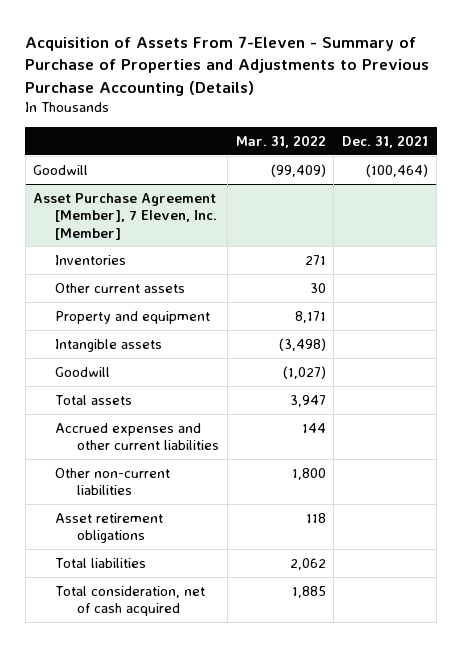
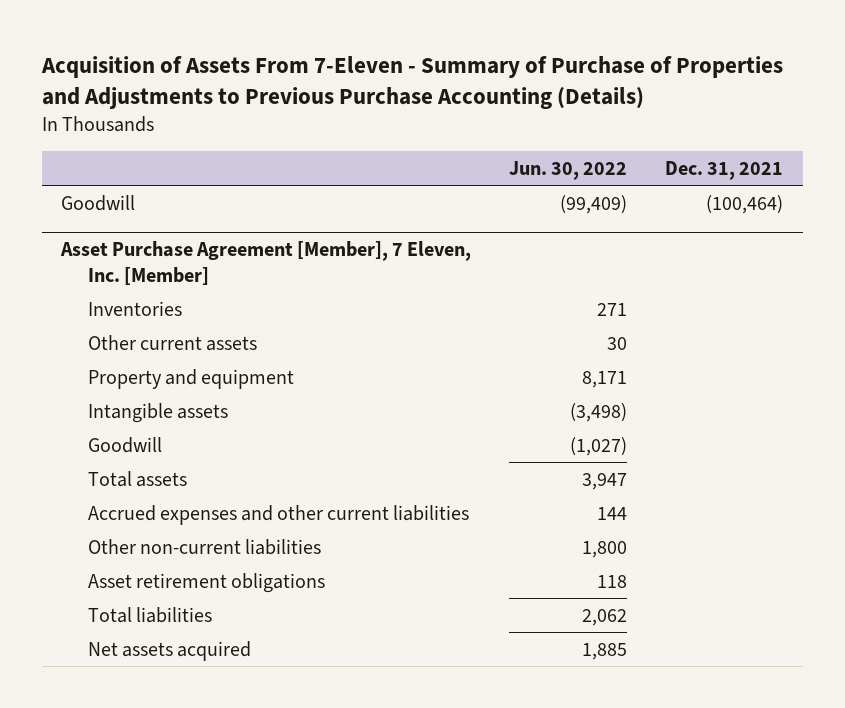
[235,134,326,148] Mar. 31, 2022 -> none
none -> [509,160,628,180] Jun. 30, 2022
[55,585,206,617] Total consideration, net of cash acquired -> [88,640,252,661] Net assets acquired

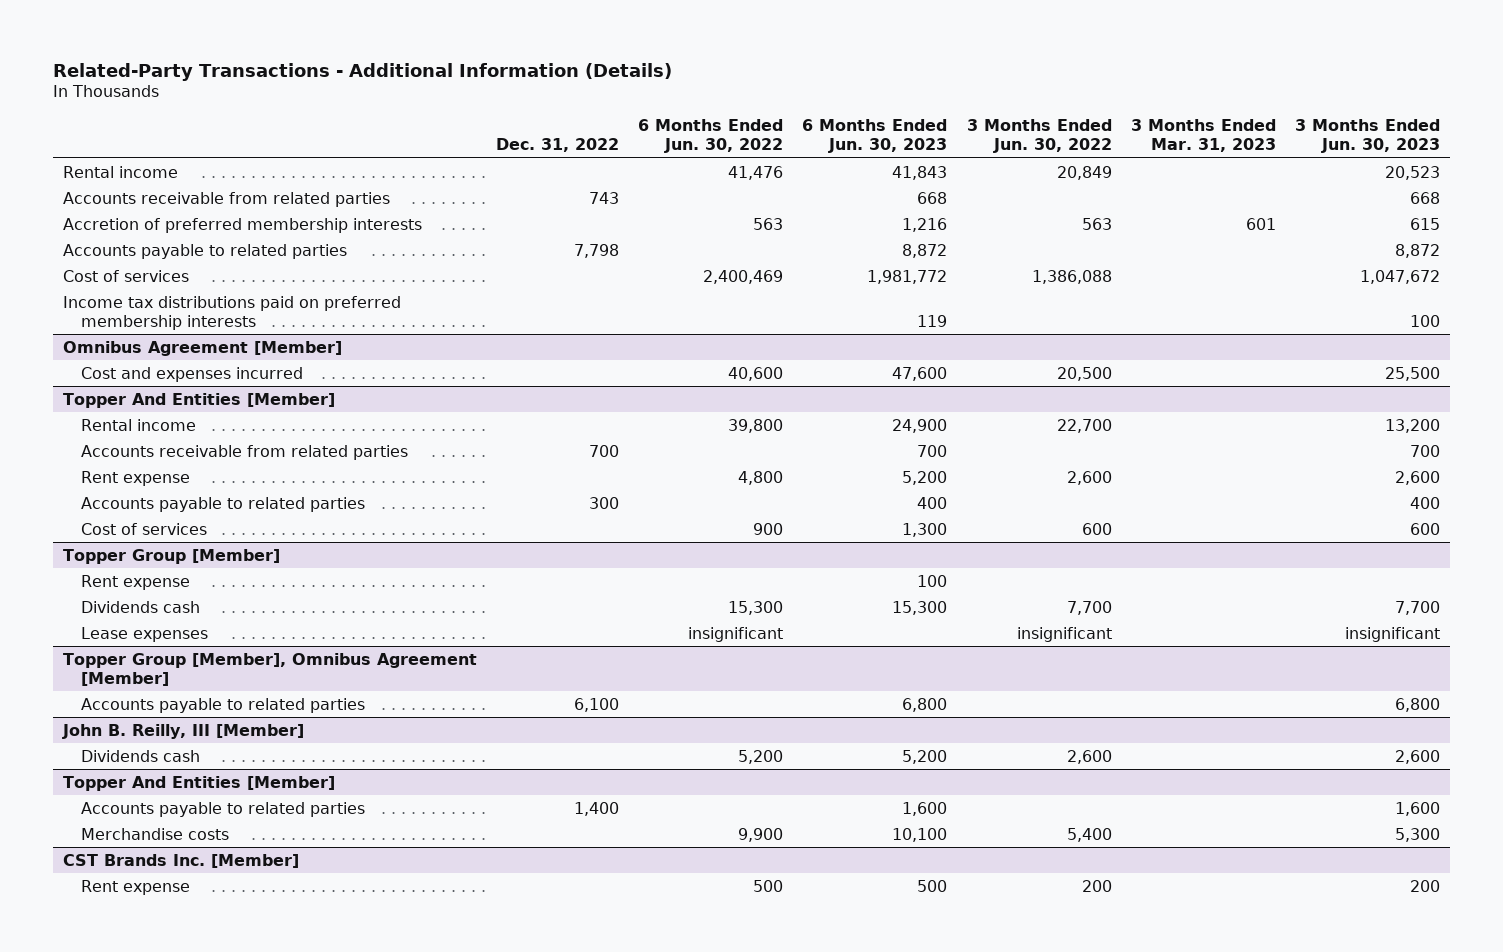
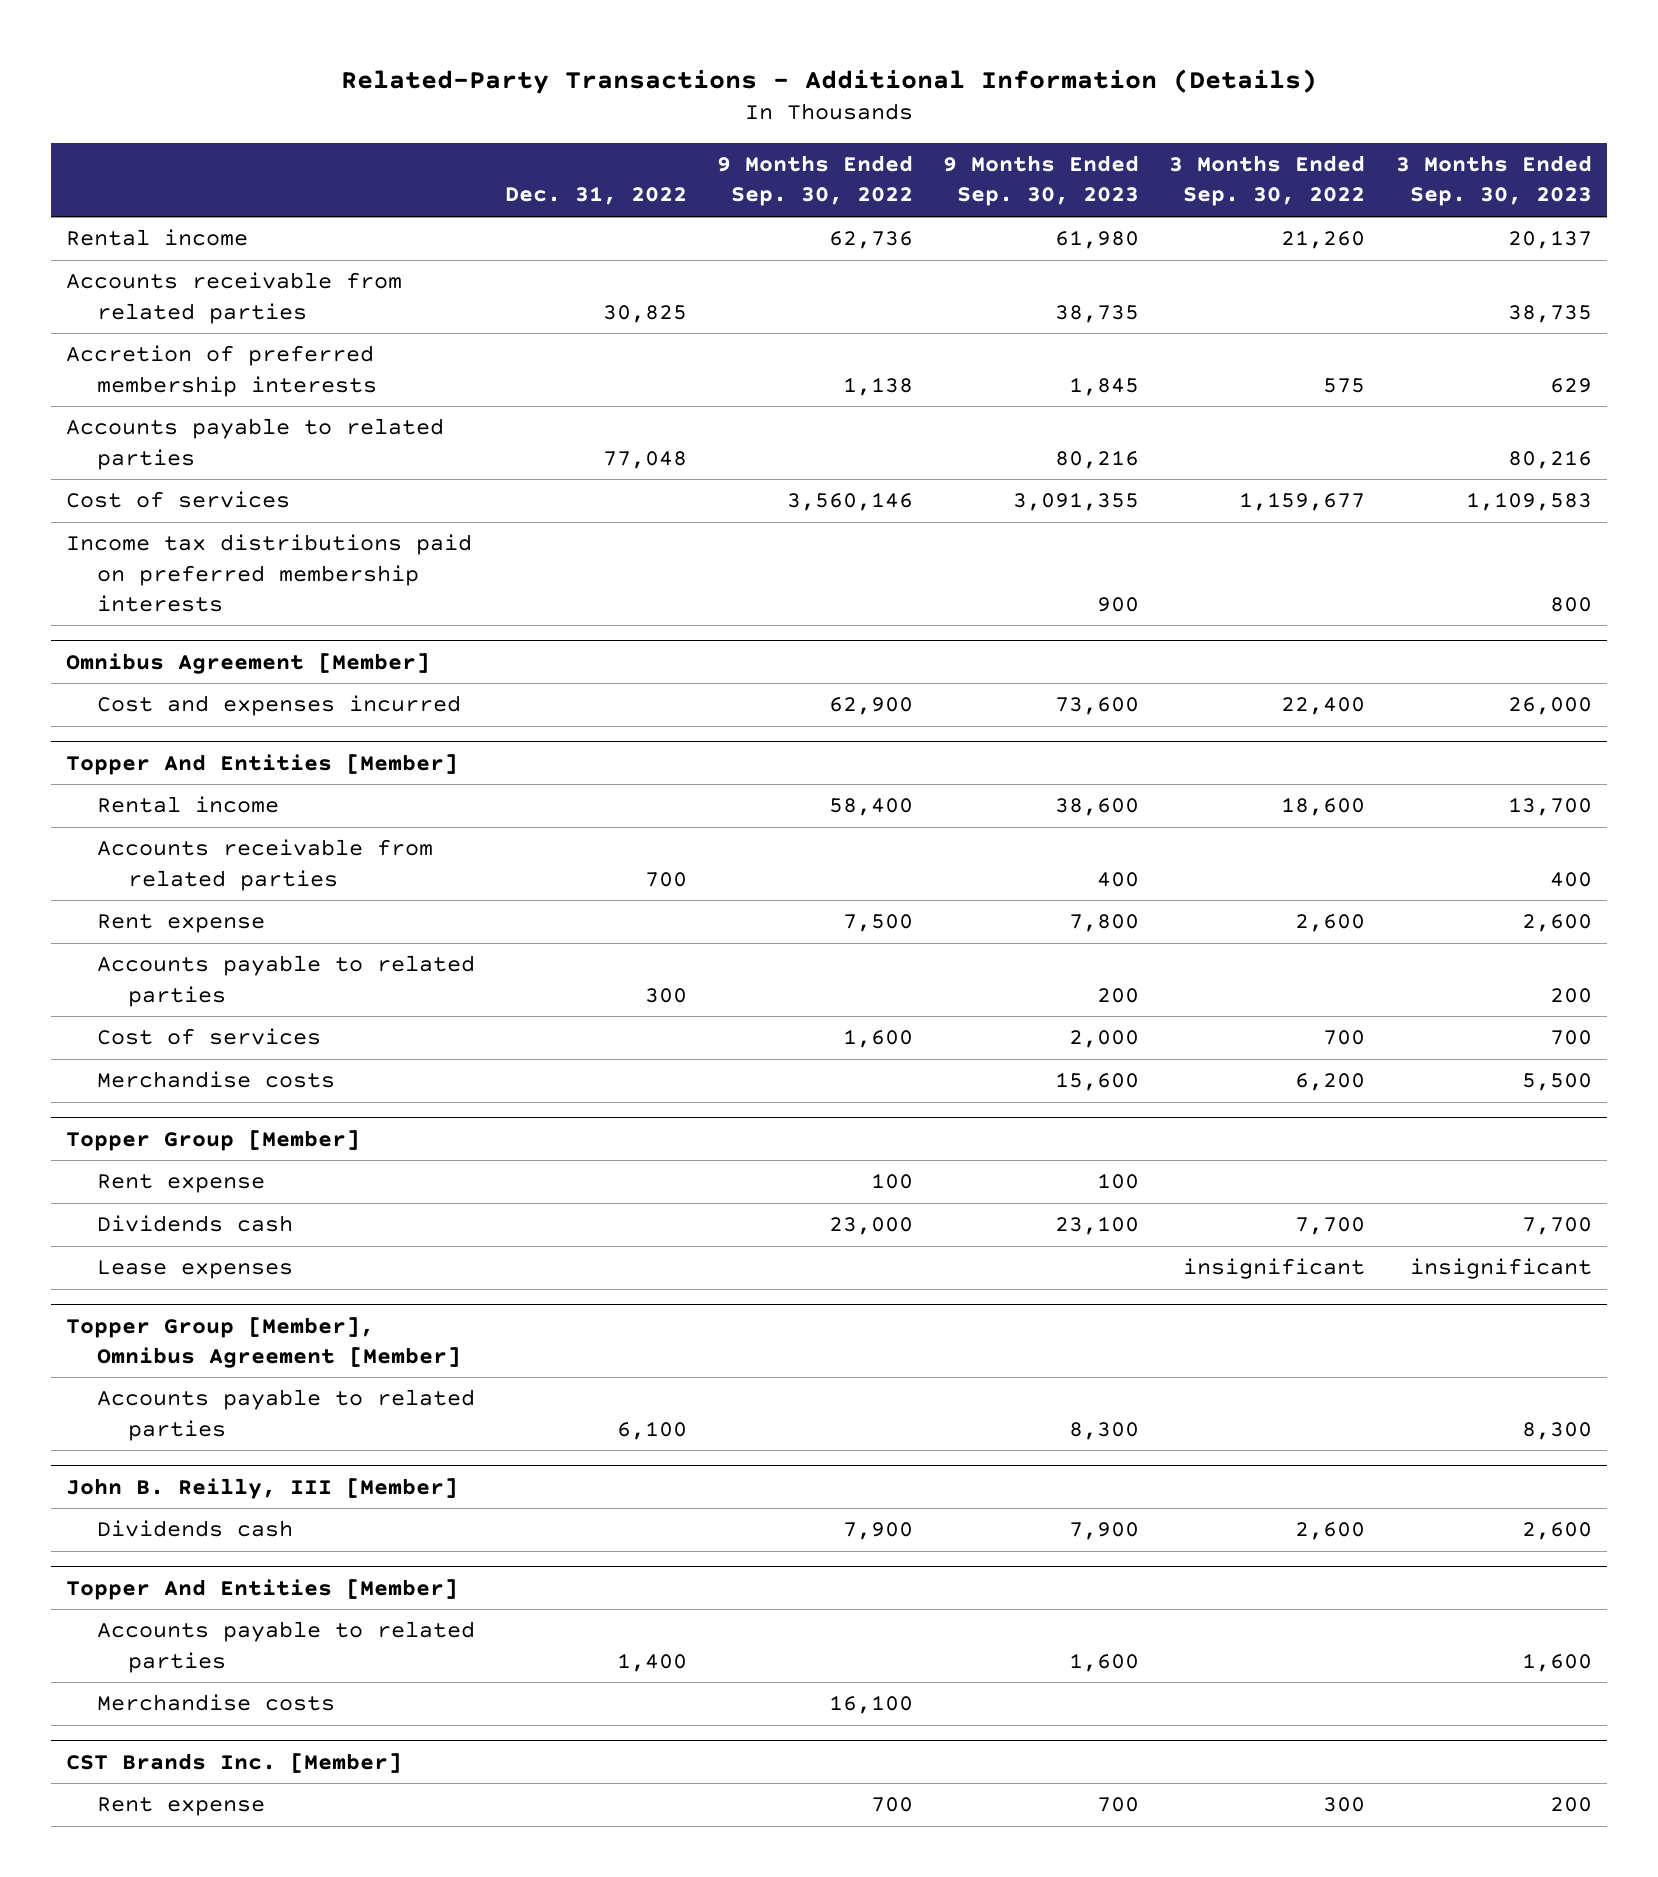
[638,119,784,154] 6 Months Ended Jun. 30, 2022 -> none
[802,119,948,154] 6 Months Ended Jun. 30, 2023 -> none
[966,119,1112,154] 3 Months Ended Jun. 30, 2022 -> none
[1130,119,1276,153] 3 Months Ended Mar. 31, 2023 -> none
[1295,119,1441,154] 3 Months Ended Jun. 30, 2023 -> none
none -> [717,155,914,207] 9 Months Ended Sep. 30, 2022
none -> [943,155,1140,207] 9 Months Ended Sep. 30, 2023
none -> [1169,155,1366,207] 3 Months Ended Sep. 30, 2022
none -> [1395,155,1592,207] 3 Months Ended Sep. 30, 2023
[588,191,619,204] 743 -> [602,304,687,323] 30,825
[573,243,619,258] 7,798 -> [602,450,687,469] 77,048
none -> [96,1071,335,1089] Merchandise costs

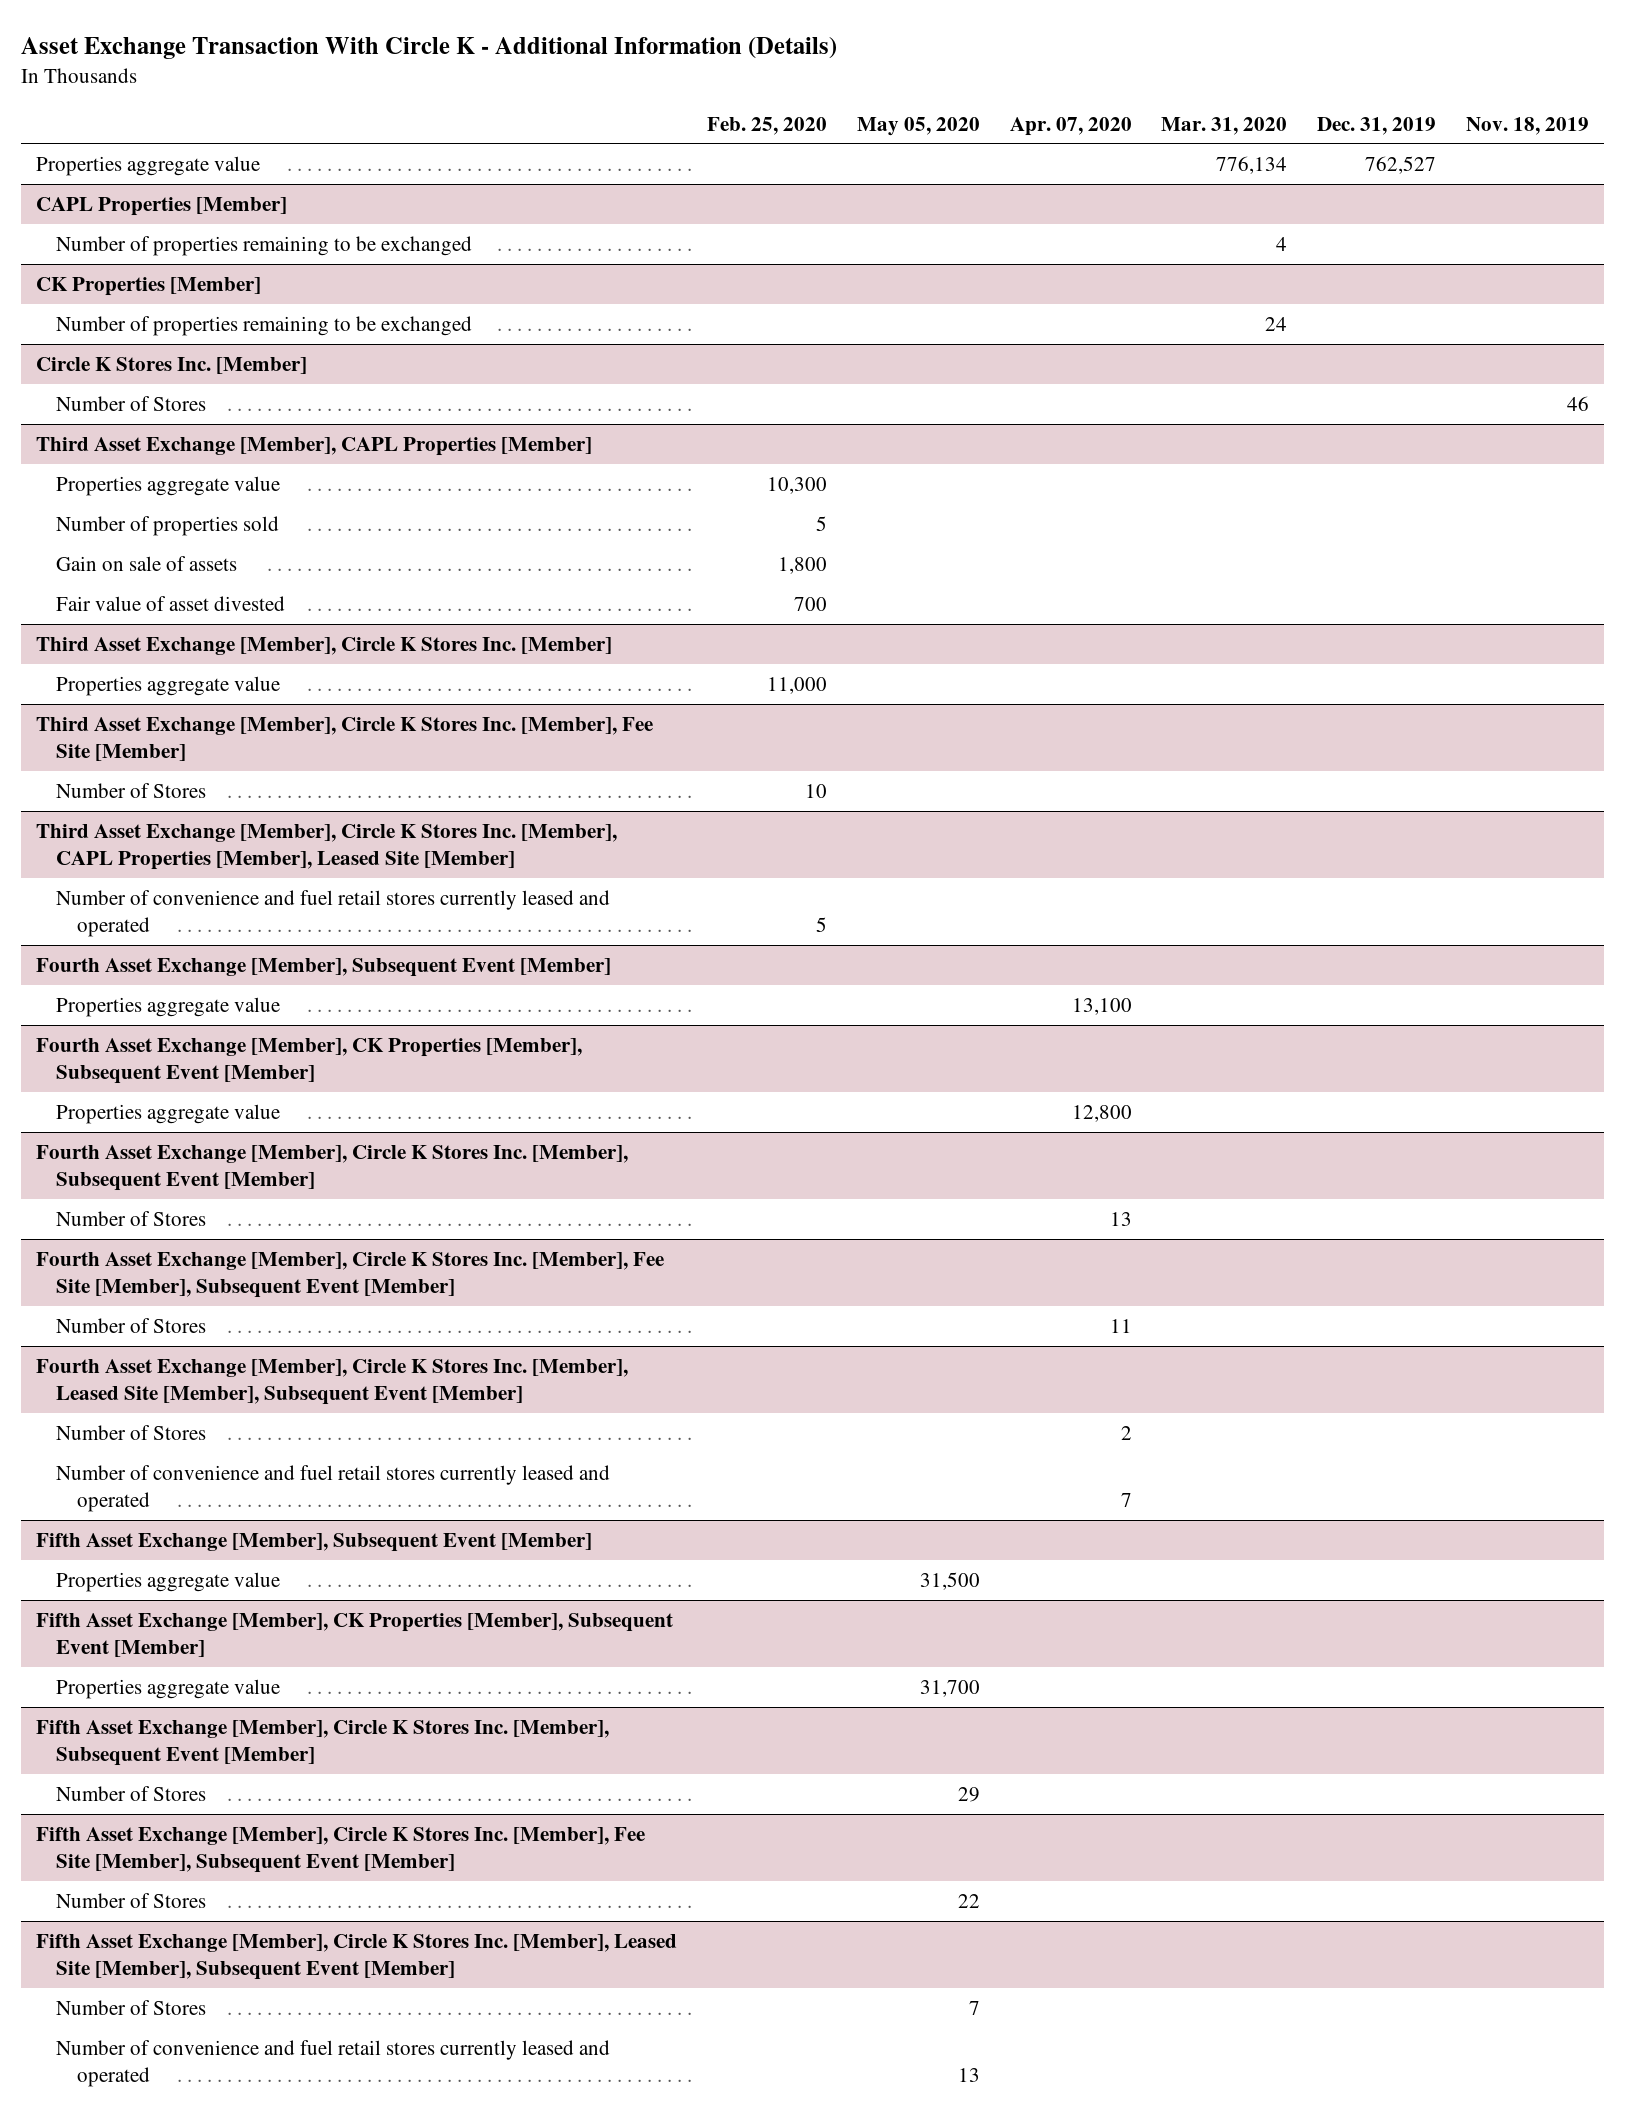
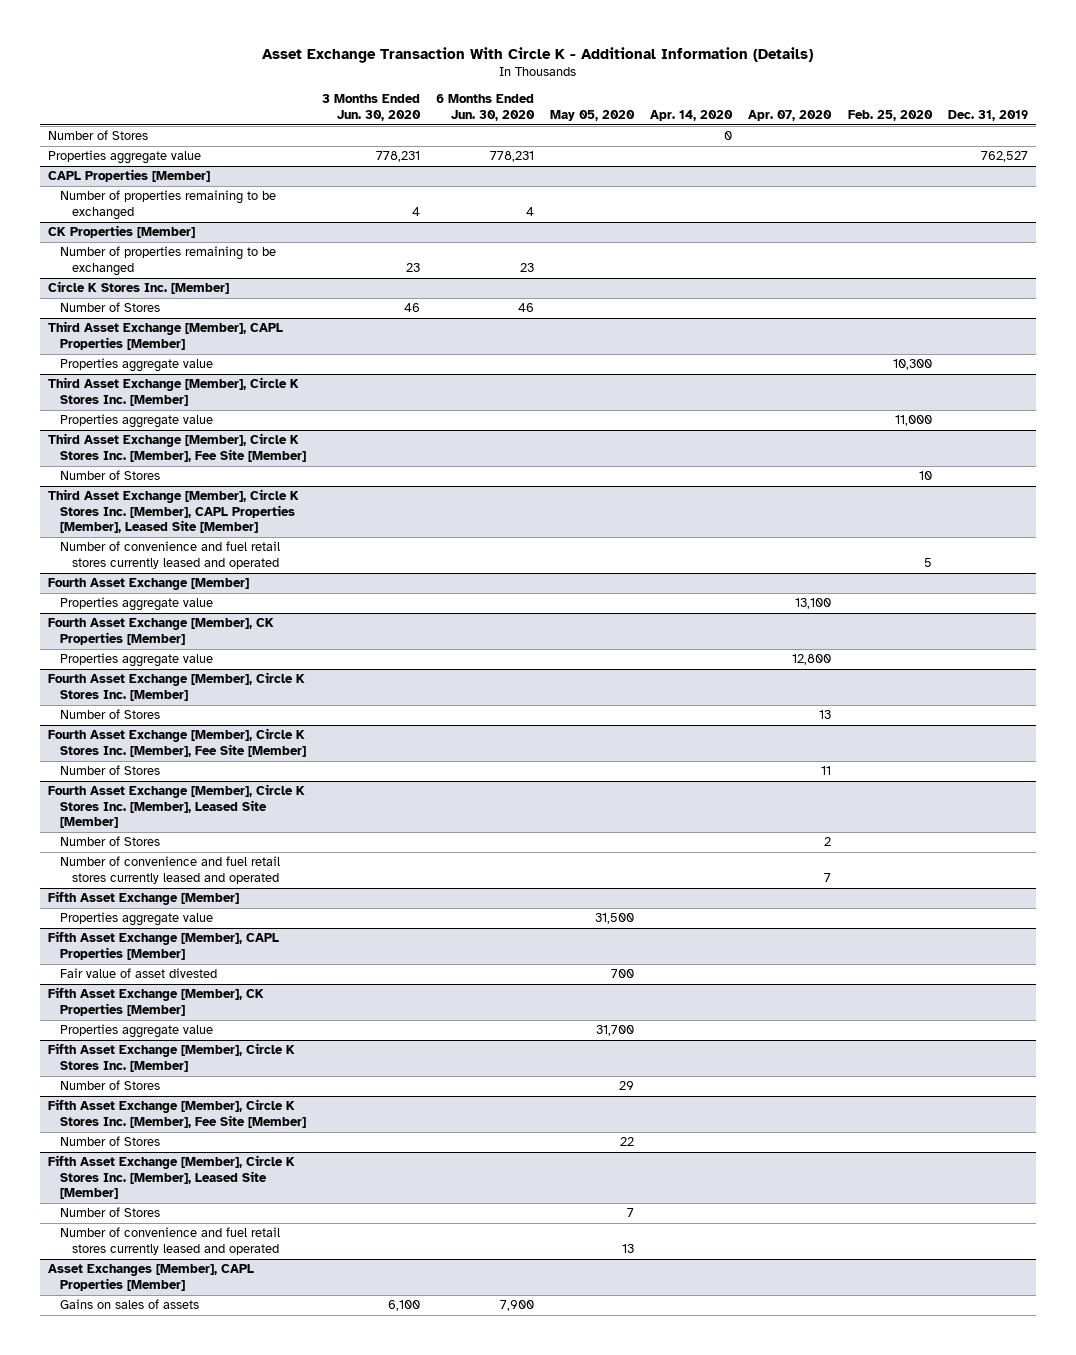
[1161,116,1288,135] Mar. 31, 2020 -> none
[1466,116,1590,135] Nov. 18, 2019 -> none
none -> [322,94,422,121] 3 Months Ended Jun. 30, 2020
none -> [436,94,536,121] 6 Months Ended Jun. 30, 2020
none -> [650,109,734,121] Apr. 14, 2020
none -> [48,130,149,141] Number of Stores
[56,515,280,536] Number of properties sold -> none
[56,555,238,571] Gain on sale of assets -> none
[56,595,286,611] Fair value of asset divested -> none
[35,957,611,977] Fourth Asset Exchange [Member], Subsequent Event [Member] -> [48,578,250,591] Fourth Asset Exchange [Member]
[35,1037,582,1085] Fourth Asset Exchange [Member], CK Properties [Member], Subsequent Event [Member] -> [48,618,275,645] Fourth Asset Exchange [Member], CK Properties [Member]
[35,1144,628,1192] Fourth Asset Exchange [Member], Circle K Stores Inc. [Member], Subsequent Event [Member] -> [48,672,306,701] Fourth Asset Exchange [Member], Circle K Stores Inc. [Member]
[35,1251,664,1299] Fourth Asset Exchange [Member], Circle K Stores Inc. [Member], Fee Site [Member], Subsequent Event [Member] -> [48,728,306,757] Fourth Asset Exchange [Member], Circle K Stores Inc. [Member], Fee Site [Member]
[35,1358,628,1406] Fourth Asset Exchange [Member], Circle K Stores Inc. [Member], Leased Site [Member], Subsequent Event [Member] -> [48,784,306,829] Fourth Asset Exchange [Member], Circle K Stores Inc. [Member], Leased Site [Member]
[35,1532,592,1552] Fifth Asset Exchange [Member], Subsequent Event [Member] -> [48,891,240,906] Fifth Asset Exchange [Member]
none -> [48,931,280,960] Fifth Asset Exchange [Member], CAPL Properties [Member]
none -> [59,968,217,979] Fair value of asset divested
[35,1612,673,1658] Fifth Asset Exchange [Member], CK Properties [Member], Subsequent Event [Member] -> [48,987,265,1016] Fifth Asset Exchange [Member], CK Properties [Member]
[35,1719,609,1767] Fifth Asset Exchange [Member], Circle K Stores Inc. [Member], Subsequent Event [Member] -> [48,1043,296,1072] Fifth Asset Exchange [Member], Circle K Stores Inc. [Member]
[35,1826,645,1874] Fifth Asset Exchange [Member], Circle K Stores Inc. [Member], Fee Site [Member], Subsequent Event [Member] -> [48,1099,306,1128] Fifth Asset Exchange [Member], Circle K Stores Inc. [Member], Fee Site [Member]
[35,1933,677,1981] Fifth Asset Exchange [Member], Circle K Stores Inc. [Member], Leased Site [Member], Subsequent Event [Member] -> [48,1155,296,1200] Fifth Asset Exchange [Member], Circle K Stores Inc. [Member], Leased Site [Member]
none -> [48,1264,255,1291] Asset Exchanges [Member], CAPL Properties [Member]
none -> [59,1299,199,1310] Gains on sales of assets

